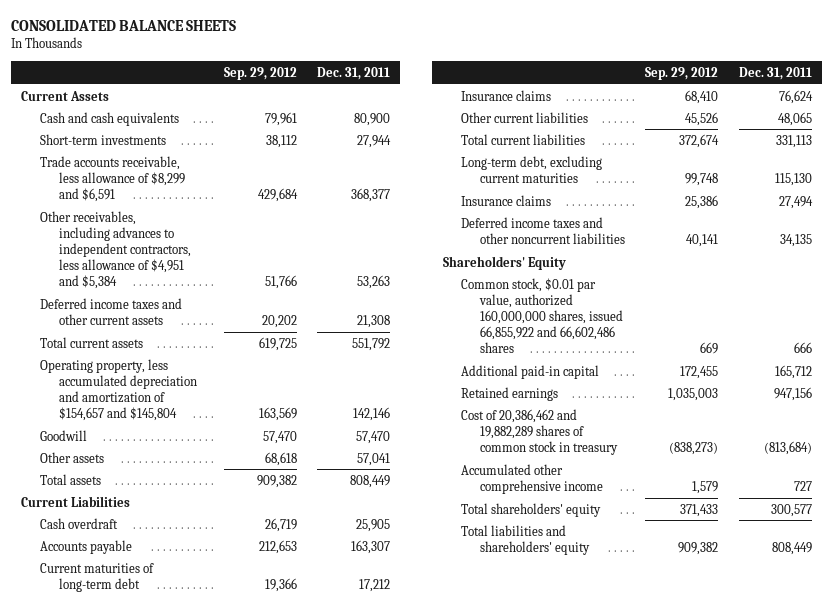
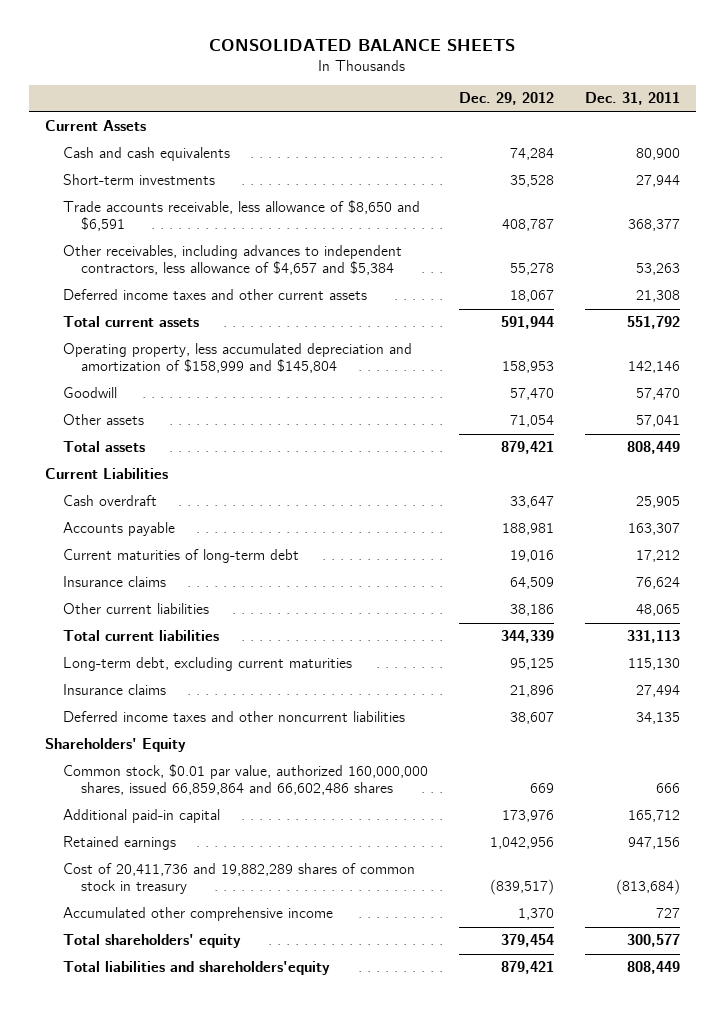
[224,66,298,80] Sep. 29, 2012 -> none
none -> [458,92,554,106] Dec. 29, 2012
[40,155,185,202] Trade accounts receivable, less allowance of $8,299 and $6,591 -> [62,200,420,232] Trade accounts receivable, less allowance of $8,650 and $6,591
[40,210,191,289] Other receivables, including advances to independent contractors, less allowance of $4,951 and $5,384 -> [62,245,402,276] Other receivables, including advances to independent contractors, less allowance of $4,657 and $5,384
[40,358,197,421] Operating property, less accumulated depreciation and amortization of $154,657 and $145,804 -> [62,343,412,374] Operating property, less accumulated depreciation and amortization of $158,999 and $145,804
[461,277,624,353] Common stock, $0.01 par value, authorized 160,000,000 shares, issued 66,855,922 and 66,602,486 shares -> [62,764,428,796] Common stock, $0.01 par value, authorized 160,000,000 shares, issued 66,859,864 and 66,602,486 shares
[461,408,619,455] Cost of 20,386,462 and 19,882,289 shares of common stock in treasury -> [62,863,415,895] Cost of 20,411,736 and 19,882,289 shares of common stock in treasury
[461,524,591,555] Total liabilities and shareholders' equity -> [62,961,330,976] Total liabilities and shareholders'equity

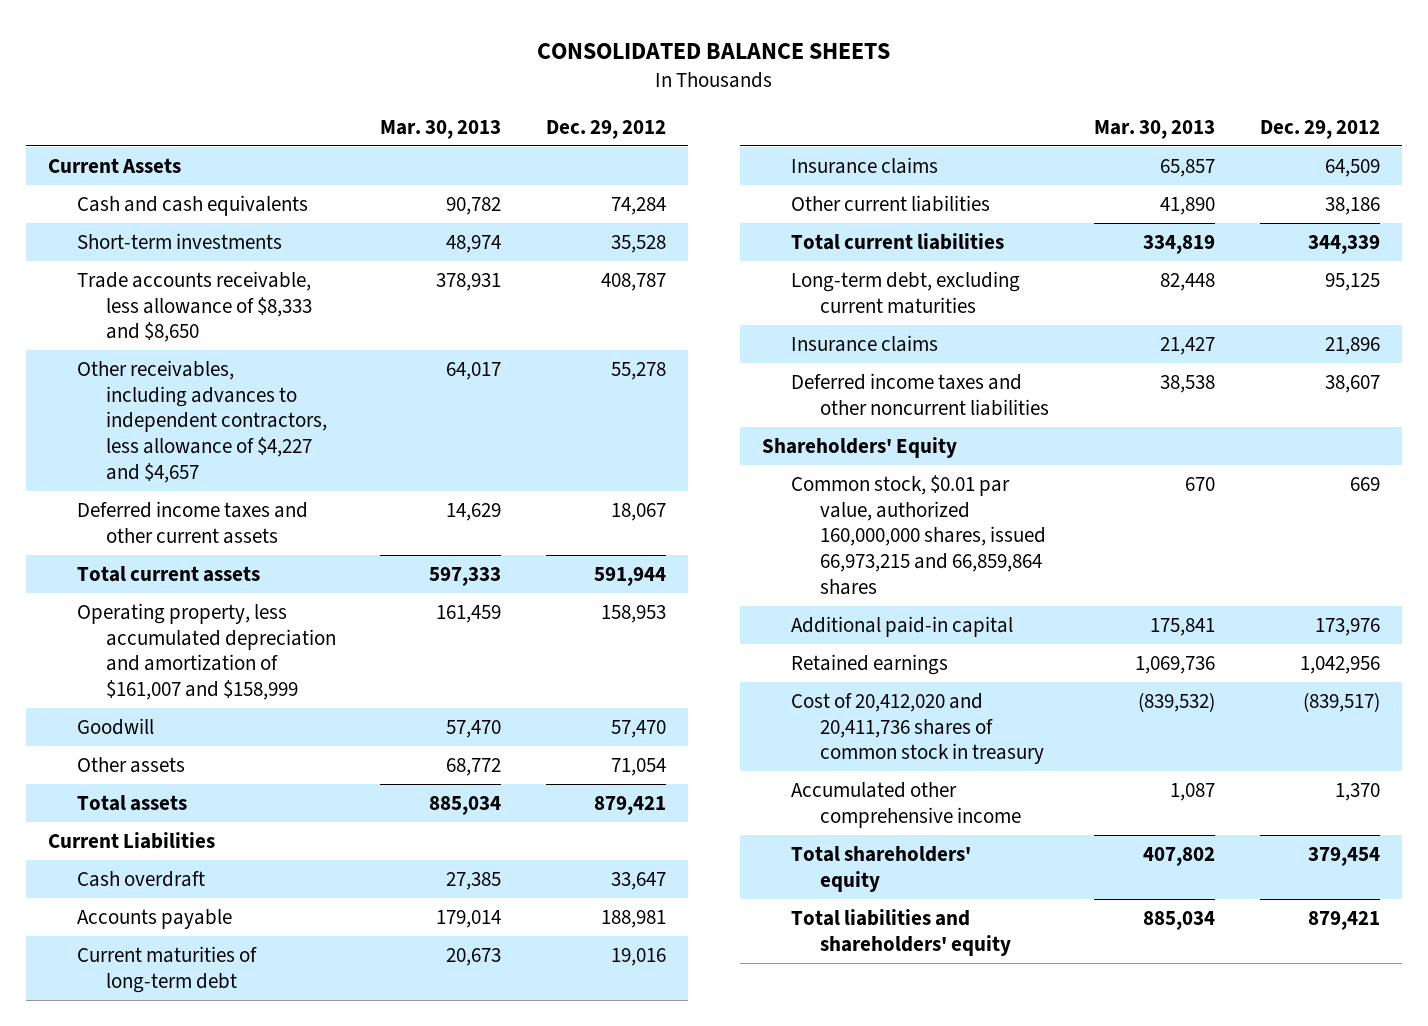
[585,92,681,106] Dec. 31, 2011 -> none
none -> [380,119,502,139] Mar. 30, 2013
[62,200,420,232] Trade accounts receivable, less allowance of $8,650 and $6,591 -> [77,270,312,343] Trade accounts receivable, less allowance of $8,333 and $8,650
[62,245,402,276] Other receivables, including advances to independent contractors, less allowance of $4,657 and $5,384 -> [77,359,327,483] Other receivables, including advances to independent contractors, less allowance of $4,227 and $4,657
[62,343,412,374] Operating property, less accumulated depreciation and amortization of $158,999 and $145,804 -> [77,602,336,700] Operating property, less accumulated depreciation and amortization of $161,007 and $158,999
[62,764,428,796] Common stock, $0.01 par value, authorized 160,000,000 shares, issued 66,859,864 and 66,602,486 shares -> [791,474,1046,595] Common stock, $0.01 par value, authorized 160,000,000 shares, issued 66,973,215 and 66,859,864 shares
[62,863,415,895] Cost of 20,411,736 and 19,882,289 shares of common stock in treasury -> [791,692,1044,765] Cost of 20,412,020 and 20,411,736 shares of common stock in treasury
[62,961,330,976] Total liabilities and shareholders'equity -> [791,908,1011,956] Total liabilities and shareholders' equity

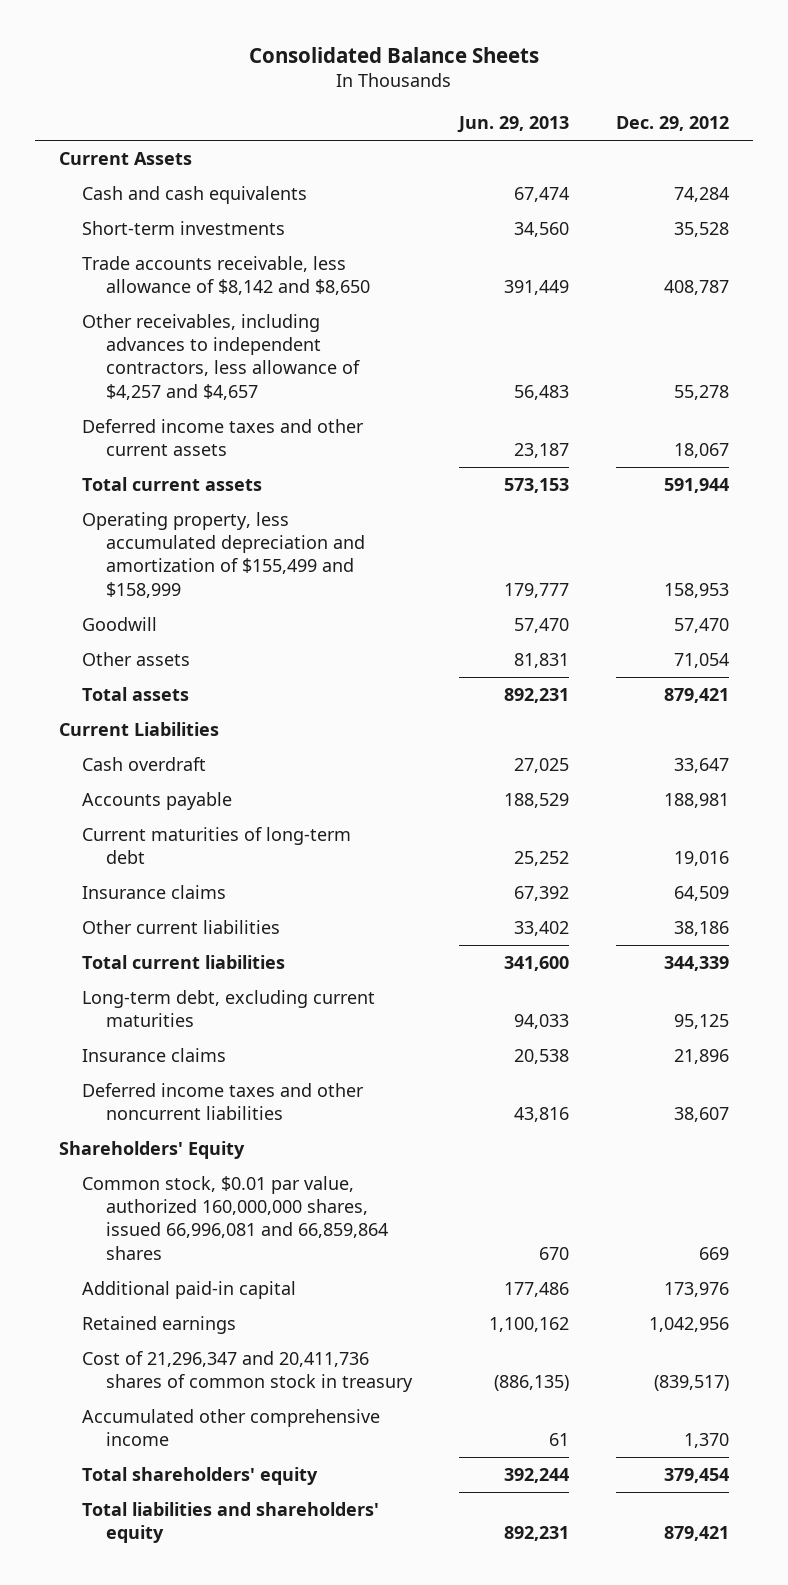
[536,42,890,59] CONSOLIDATED BALANCE SHEETS -> [249,46,540,63] Consolidated Balance Sheets
[380,119,502,139] Mar. 30, 2013 -> none
none -> [457,116,570,134] Jun. 29, 2013
[77,270,312,343] Trade accounts receivable, less allowance of $8,333 and $8,650 -> [82,256,370,296] Trade accounts receivable, less allowance of $8,142 and $8,650
[77,359,327,483] Other receivables, including advances to independent contractors, less allowance of $4,227 and $4,657 -> [82,314,360,400] Other receivables, including advances to independent contractors, less allowance of $4,257 and $4,657
[77,602,336,700] Operating property, less accumulated depreciation and amortization of $161,007 and $158,999 -> [82,512,365,598] Operating property, less accumulated depreciation and amortization of $155,499 and $158,999
[791,474,1046,595] Common stock, $0.01 par value, authorized 160,000,000 shares, issued 66,973,215 and 66,859,864 shares -> [82,1176,388,1260] Common stock, $0.01 par value, authorized 160,000,000 shares, issued 66,996,081 and 66,859,864 shares
[791,692,1044,765] Cost of 20,412,020 and 20,411,736 shares of common stock in treasury -> [82,1351,413,1393] Cost of 21,296,347 and 20,411,736 shares of common stock in treasury

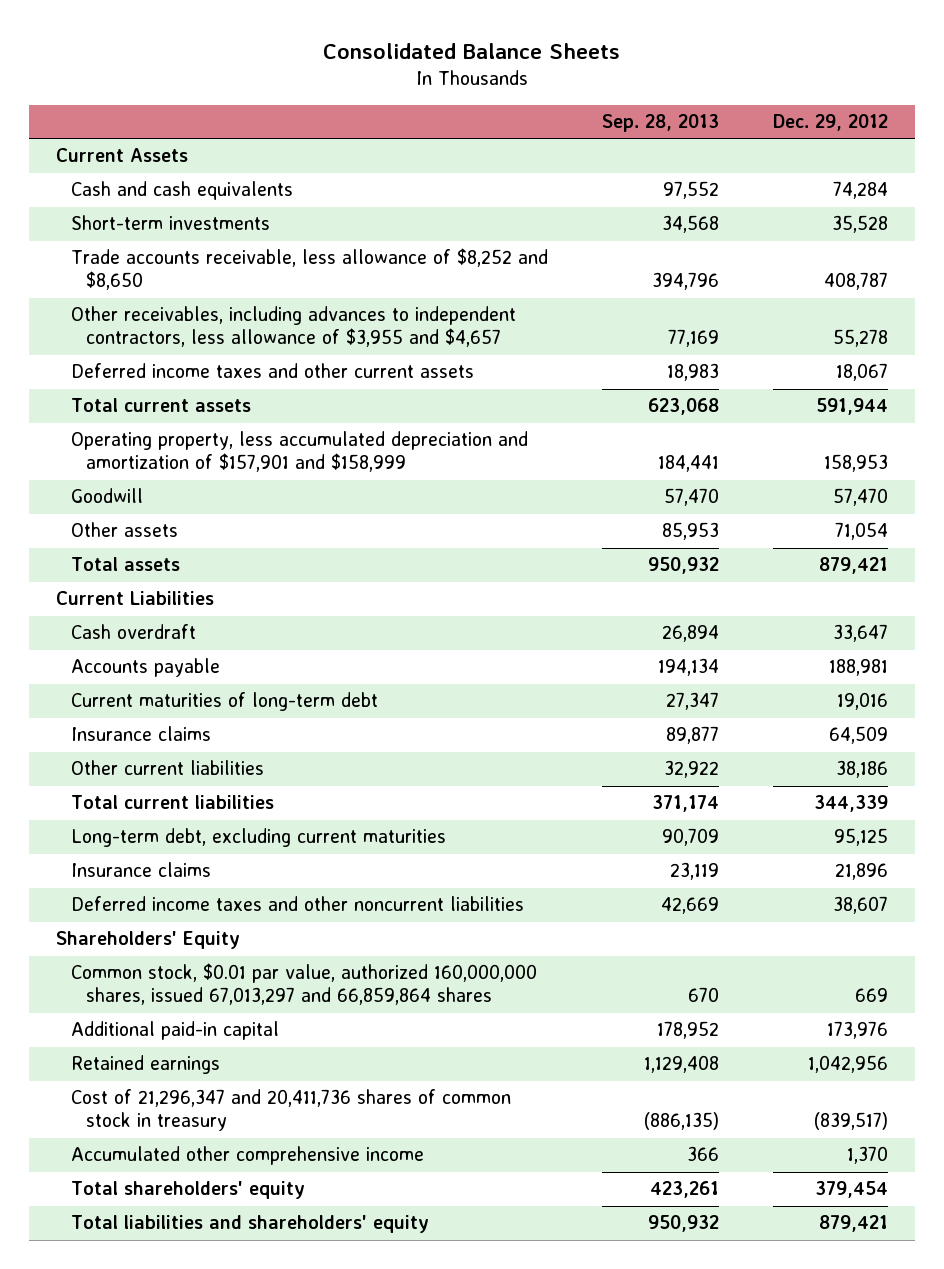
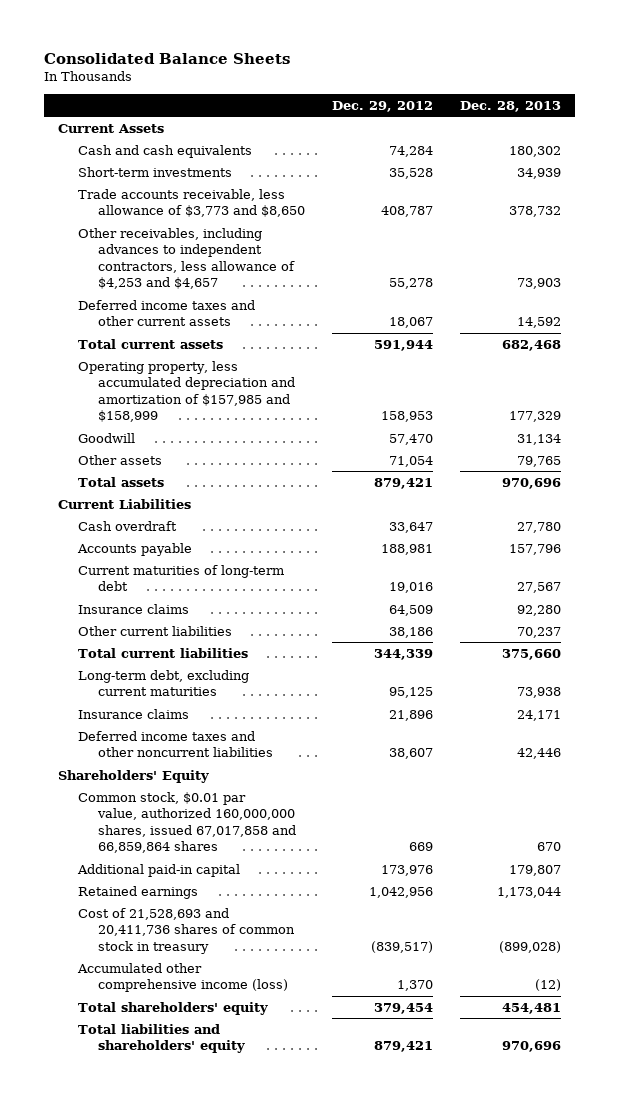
[601,114,719,133] Sep. 28, 2013 -> none
none -> [460,100,562,112] Dec. 28, 2013
[70,248,548,291] Trade accounts receivable, less allowance of $8,252 and $8,650 -> [77,188,305,218] Trade accounts receivable, less allowance of $3,773 and $8,650
[70,306,516,348] Other receivables, including advances to independent contractors, less allowance of $3,955 and $4,657 -> [77,227,295,290] Other receivables, including advances to independent contractors, less allowance of $4,253 and $4,657
[70,431,528,473] Operating property, less accumulated depreciation and amortization of $157,901 and $158,999 -> [77,360,295,423] Operating property, less accumulated depreciation and amortization of $157,985 and $158,999
[70,963,537,1006] Common stock, $0.01 par value, authorized 160,000,000 shares, issued 67,013,297 and 66,859,864 shares -> [77,791,296,854] Common stock, $0.01 par value, authorized 160,000,000 shares, issued 67,017,858 and 66,859,864 shares
[70,1089,511,1132] Cost of 21,296,347 and 20,411,736 shares of common stock in treasury -> [77,907,295,954] Cost of 21,528,693 and 20,411,736 shares of common stock in treasury
[70,1146,424,1166] Accumulated other comprehensive income -> [76,962,288,993] Accumulated other comprehensive income (loss)

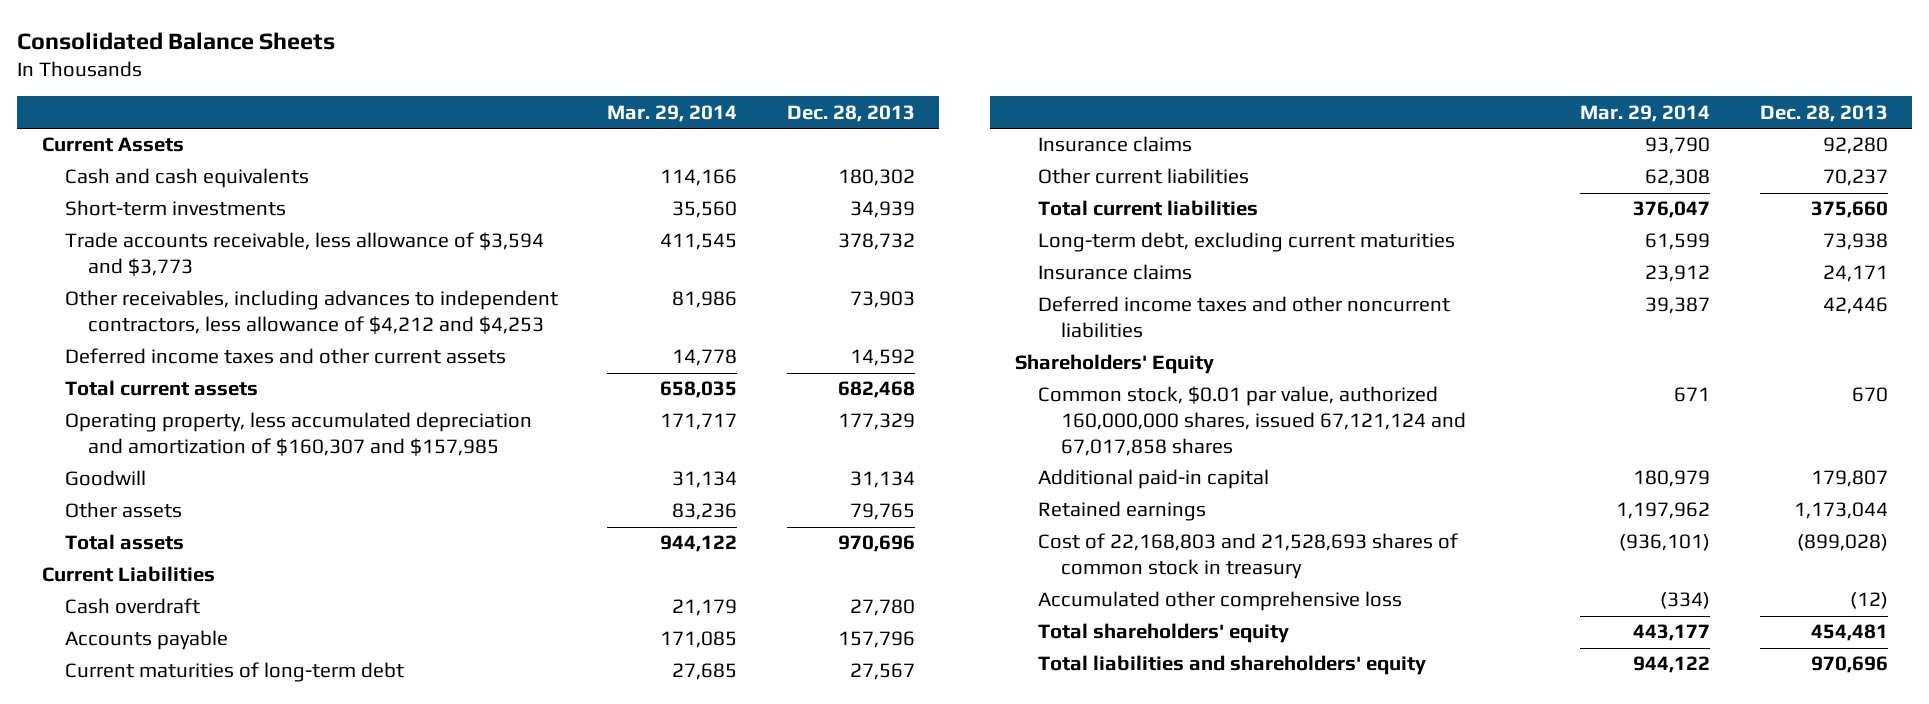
[331,100,433,112] Dec. 29, 2012 -> none
none -> [607,104,738,122] Mar. 29, 2014
[77,188,305,218] Trade accounts receivable, less allowance of $3,773 and $8,650 -> [65,232,545,277] Trade accounts receivable, less allowance of $3,594 and $3,773
[77,227,295,290] Other receivables, including advances to independent contractors, less allowance of $4,253 and $4,657 -> [65,290,559,335] Other receivables, including advances to independent contractors, less allowance of $4,212 and $4,253
[77,360,295,423] Operating property, less accumulated depreciation and amortization of $157,985 and $158,999 -> [65,412,533,457] Operating property, less accumulated depreciation and amortization of $160,307 and $157,985
[77,791,296,854] Common stock, $0.01 par value, authorized 160,000,000 shares, issued 67,017,858 and 66,859,864 shares -> [1038,386,1467,457] Common stock, $0.01 par value, authorized 160,000,000 shares, issued 67,121,124 and 67,017,858 shares
[77,907,295,954] Cost of 21,528,693 and 20,411,736 shares of common stock in treasury -> [1038,533,1459,580] Cost of 22,168,803 and 21,528,693 shares of common stock in treasury
[76,962,288,993] Accumulated other comprehensive income (loss) -> [1038,591,1403,612] Accumulated other comprehensive loss

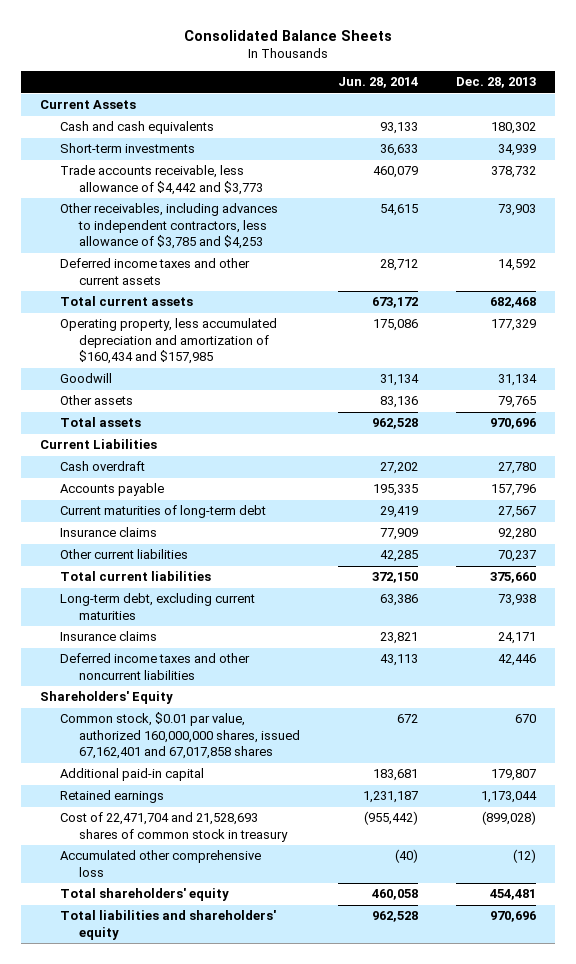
[607,104,738,122] Mar. 29, 2014 -> none
none -> [338,77,419,89] Jun. 28, 2014
[65,232,545,277] Trade accounts receivable, less allowance of $3,594 and $3,773 -> [59,165,264,195] Trade accounts receivable, less allowance of $4,442 and $3,773
[65,290,559,335] Other receivables, including advances to independent contractors, less allowance of $4,212 and $4,253 -> [59,203,278,250] Other receivables, including advances to independent contractors, less allowance of $3,785 and $4,253
[65,412,533,457] Operating property, less accumulated depreciation and amortization of $160,307 and $157,985 -> [59,318,277,365] Operating property, less accumulated depreciation and amortization of $160,434 and $157,985
[1038,386,1467,457] Common stock, $0.01 par value, authorized 160,000,000 shares, issued 67,121,124 and 67,017,858 shares -> [59,712,301,760] Common stock, $0.01 par value, authorized 160,000,000 shares, issued 67,162,401 and 67,017,858 shares
[1038,533,1459,580] Cost of 22,168,803 and 21,528,693 shares of common stock in treasury -> [59,812,289,842] Cost of 22,471,704 and 21,528,693 shares of common stock in treasury

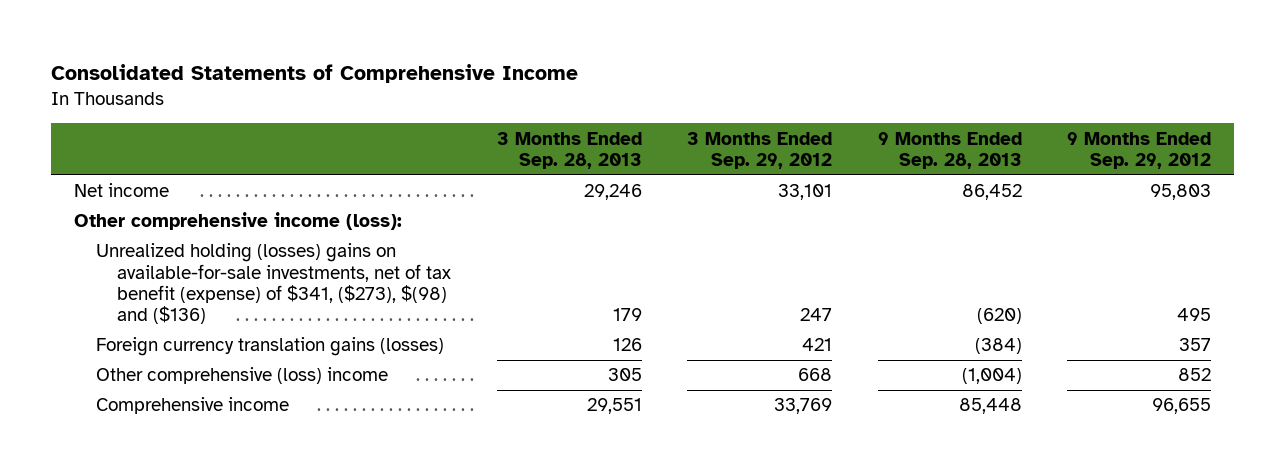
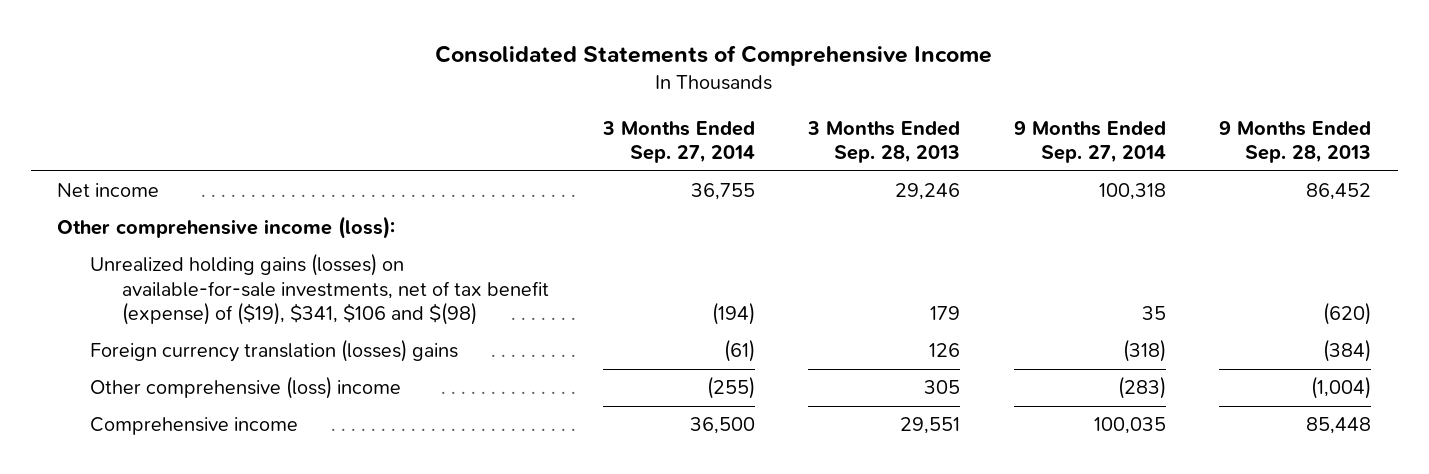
[687,131,833,169] 3 Months Ended Sep. 29, 2012 -> none
[1067,131,1212,169] 9 Months Ended Sep. 29, 2012 -> none
none -> [601,120,755,164] 3 Months Ended Sep. 27, 2014
none -> [1013,120,1166,164] 9 Months Ended Sep. 27, 2014
[95,243,452,325] Unrealized holding (losses) gains on available-for-sale investments, net of tax benefit (expense) of $341, ($273), $(98) and ($136) -> [89,253,550,326] Unrealized holding gains (losses) on available-for-sale investments, net of tax benefit (expense) of ($19), $341, $106 and $(98)
[95,337,444,357] Foreign currency translation gains (losses) -> [89,339,458,363] Foreign currency translation (losses) gains

